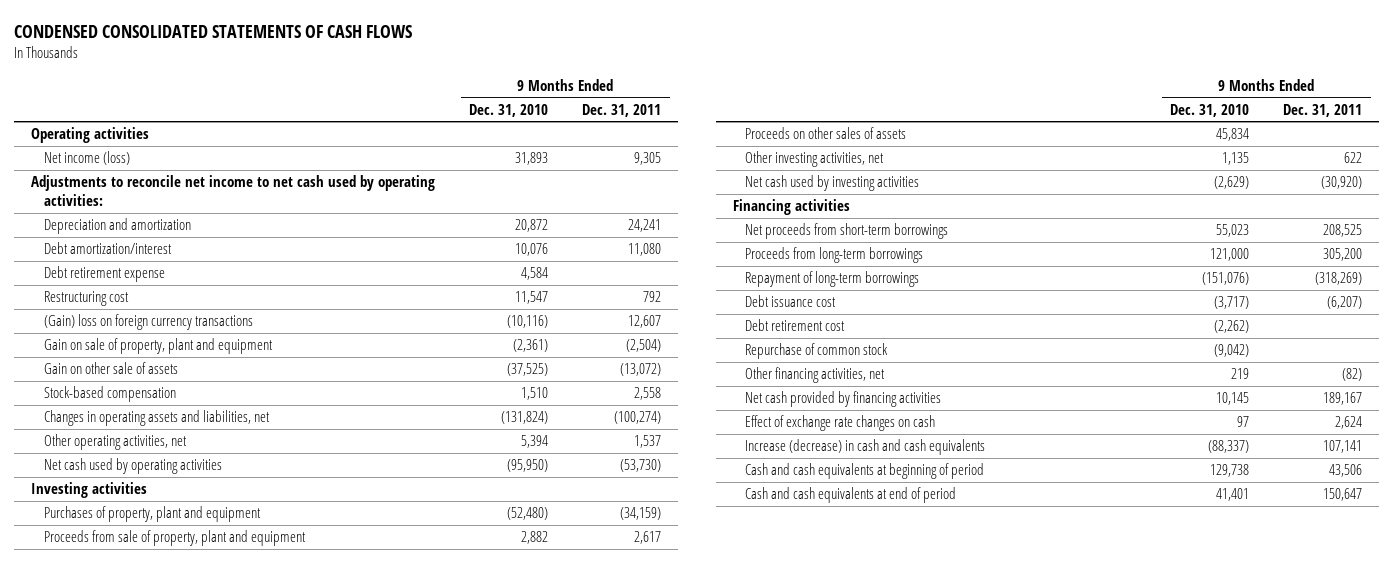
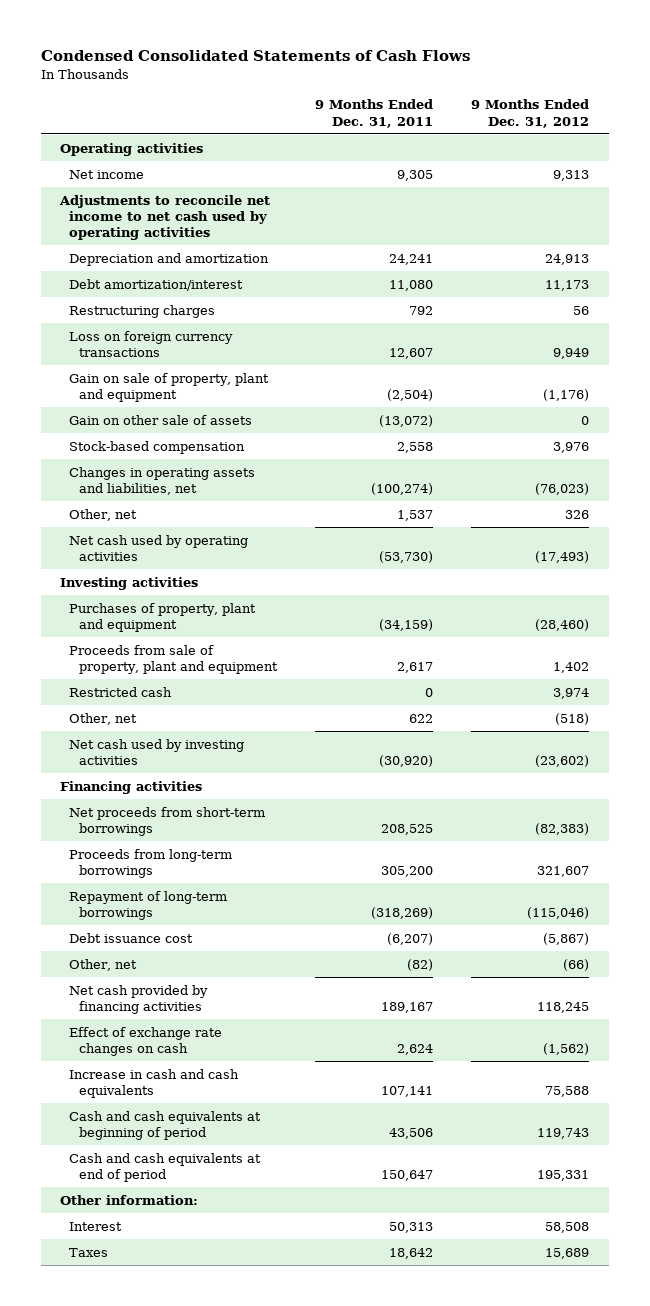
[14,24,413,38] CONDENSED CONSOLIDATED STATEMENTS OF CASH FLOWS -> [41,50,471,62] Condensed Consolidated Statements of Cash Flows
[469,103,549,117] Dec. 31, 2010 -> none
none -> [471,99,590,128] 9 Months Ended Dec. 31, 2012
[43,151,130,166] Net income (loss) -> [69,169,145,179] Net income
[31,175,436,207] Adjustments to reconcile net income to net cash used by operating activities: -> [59,194,271,241] Adjustments to reconcile net income to net cash used by operating activities
[43,266,165,283] Debt retirement expense -> none
[43,291,129,307] Restructuring cost -> [69,304,216,318] Restructuring charges
[43,314,253,331] (Gain) loss on foreign currency transactions -> [69,330,234,357] Loss on foreign currency transactions
[43,434,187,451] Other operating activities, net -> [69,508,138,521] Other, net
[744,127,906,140] Proceeds on other sales of assets -> none
none -> [69,686,173,697] Restricted cash
[744,151,884,168] Other investing activities, net -> [69,712,138,725] Other, net
[744,319,845,332] Debt retirement cost -> none
[744,343,888,360] Repurchase of common stock -> none
[744,367,885,384] Other financing activities, net -> [69,958,138,971] Other, net
[744,439,985,456] Increase (decrease) in cash and cash equivalents -> [69,1068,240,1098] Increase in cash and cash equivalents
none -> [60,1194,199,1205] Other information:
none -> [69,1221,123,1231] Interest
none -> [69,1247,109,1257] Taxes

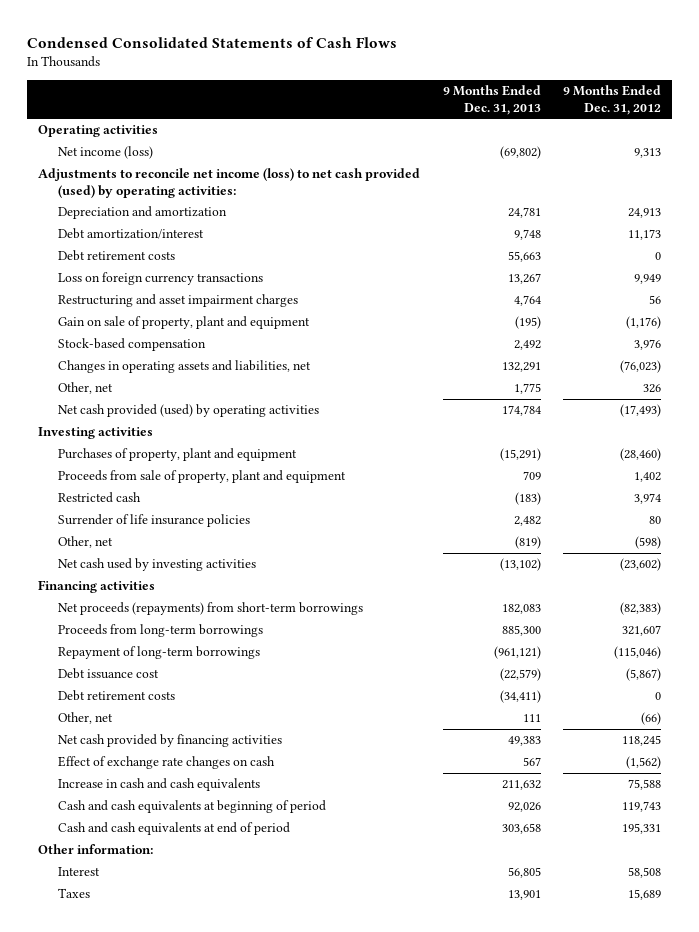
[315,99,434,128] 9 Months Ended Dec. 31, 2011 -> none
none -> [442,84,541,115] 9 Months Ended Dec. 31, 2013
[69,169,145,179] Net income -> [58,146,154,160] Net income (loss)
[59,194,271,241] Adjustments to reconcile net income to net cash used by operating activities -> [38,168,421,199] Adjustments to reconcile net income (loss) to net cash provided (used) by operating activities:
[69,304,216,318] Restructuring charges -> none
none -> [58,250,176,262] Debt retirement costs
none -> [58,294,299,308] Restructuring and asset impairment charges
[69,414,253,425] Gain on other sale of assets -> none
[69,534,249,561] Net cash used by operating activities -> [58,404,320,418] Net cash provided (used) by operating activities
none -> [58,514,251,528] Surrender of life insurance policies
[555,712,590,725] (518) -> [635,536,662,550] (598)
[69,806,266,836] Net proceeds from short-term borrowings -> [58,602,364,616] Net proceeds (repayments) from short-term borrowings
none -> [58,690,176,702] Debt retirement costs

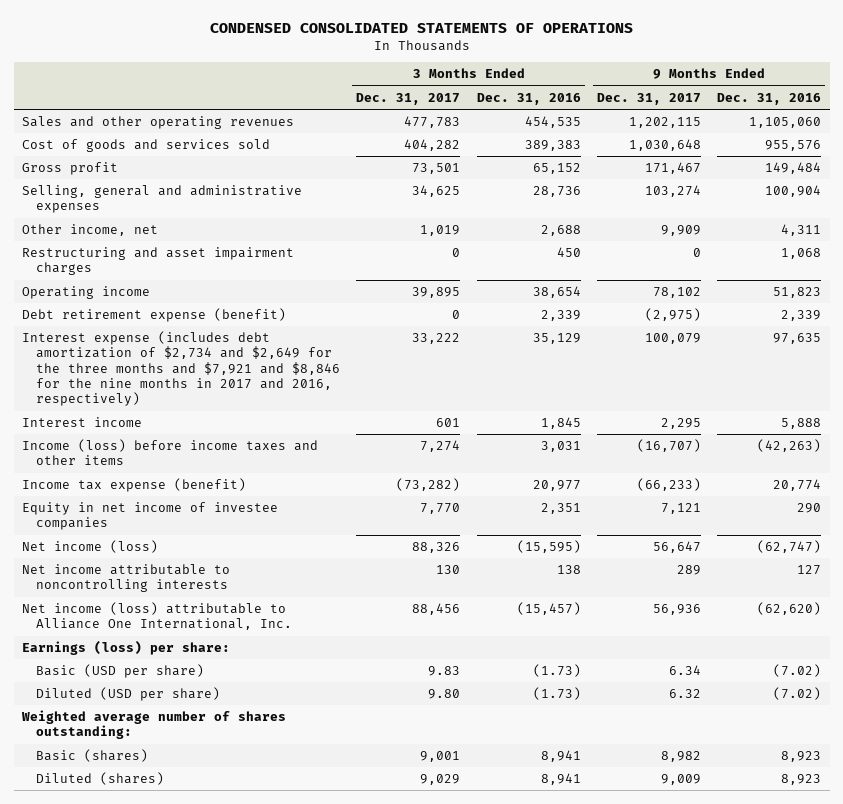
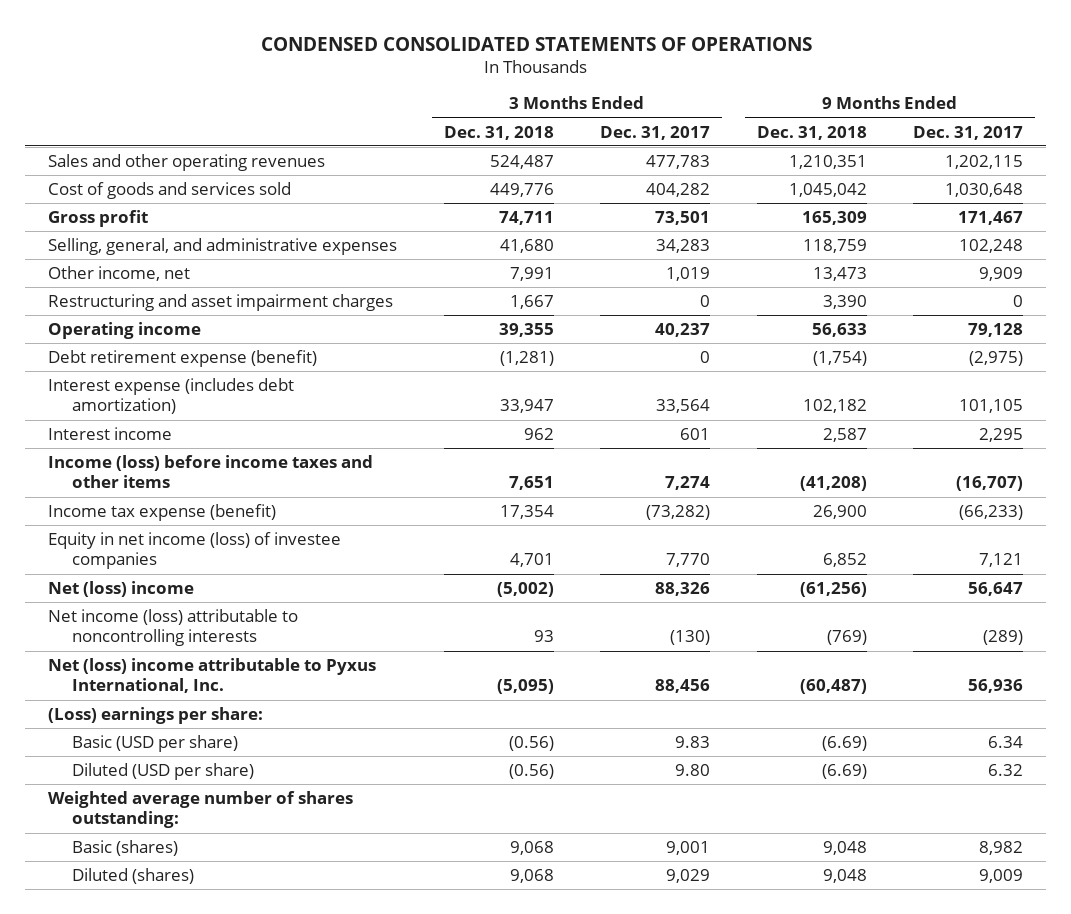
[476,92,581,105] Dec. 31, 2016 -> none
[717,92,822,105] Dec. 31, 2016 -> none
none -> [443,125,554,140] Dec. 31, 2018
none -> [756,125,867,140] Dec. 31, 2018
[22,185,303,214] Selling, general and administrative expenses -> [48,238,398,256] Selling, general, and administrative expenses
[412,185,461,198] 34,625 -> [656,239,711,254] 34,283
[645,185,702,198] 103,274 -> [959,239,1024,254] 102,248
[412,287,461,299] 39,895 -> [655,323,711,338] 40,237
[653,287,702,299] 78,102 -> [968,323,1024,338] 79,128
[22,331,341,407] Interest expense (includes debt amortization of $2,734 and $2,649 for the three months and $7,921 and $8,846 for the nine months in 2017 and 2016, respectively) -> [48,378,295,415] Interest expense (includes debt amortization)
[412,333,461,345] 33,222 -> [656,399,711,414] 33,564
[645,333,702,345] 100,079 -> [959,399,1024,414] 101,105
[22,502,279,531] Equity in net income of investee companies -> [48,532,342,570] Equity in net income (loss) of investee companies
[22,540,159,554] Net income (loss) -> [48,581,195,598] Net (loss) income
[22,564,231,593] Net income attributable to noncontrolling interests -> [48,609,299,647] Net income (loss) attributable to noncontrolling interests
[436,565,461,575] 130 -> [670,630,711,646] (130)
[677,565,702,576] 289 -> [983,630,1024,646] (289)
[22,602,293,631] Net income (loss) attributable to Alliance One International, Inc. -> [48,658,377,694] Net (loss) income attributable to Pyxus International, Inc.
[22,641,231,656] Earnings (loss) per share: -> [48,707,264,725] (Loss) earnings per share:

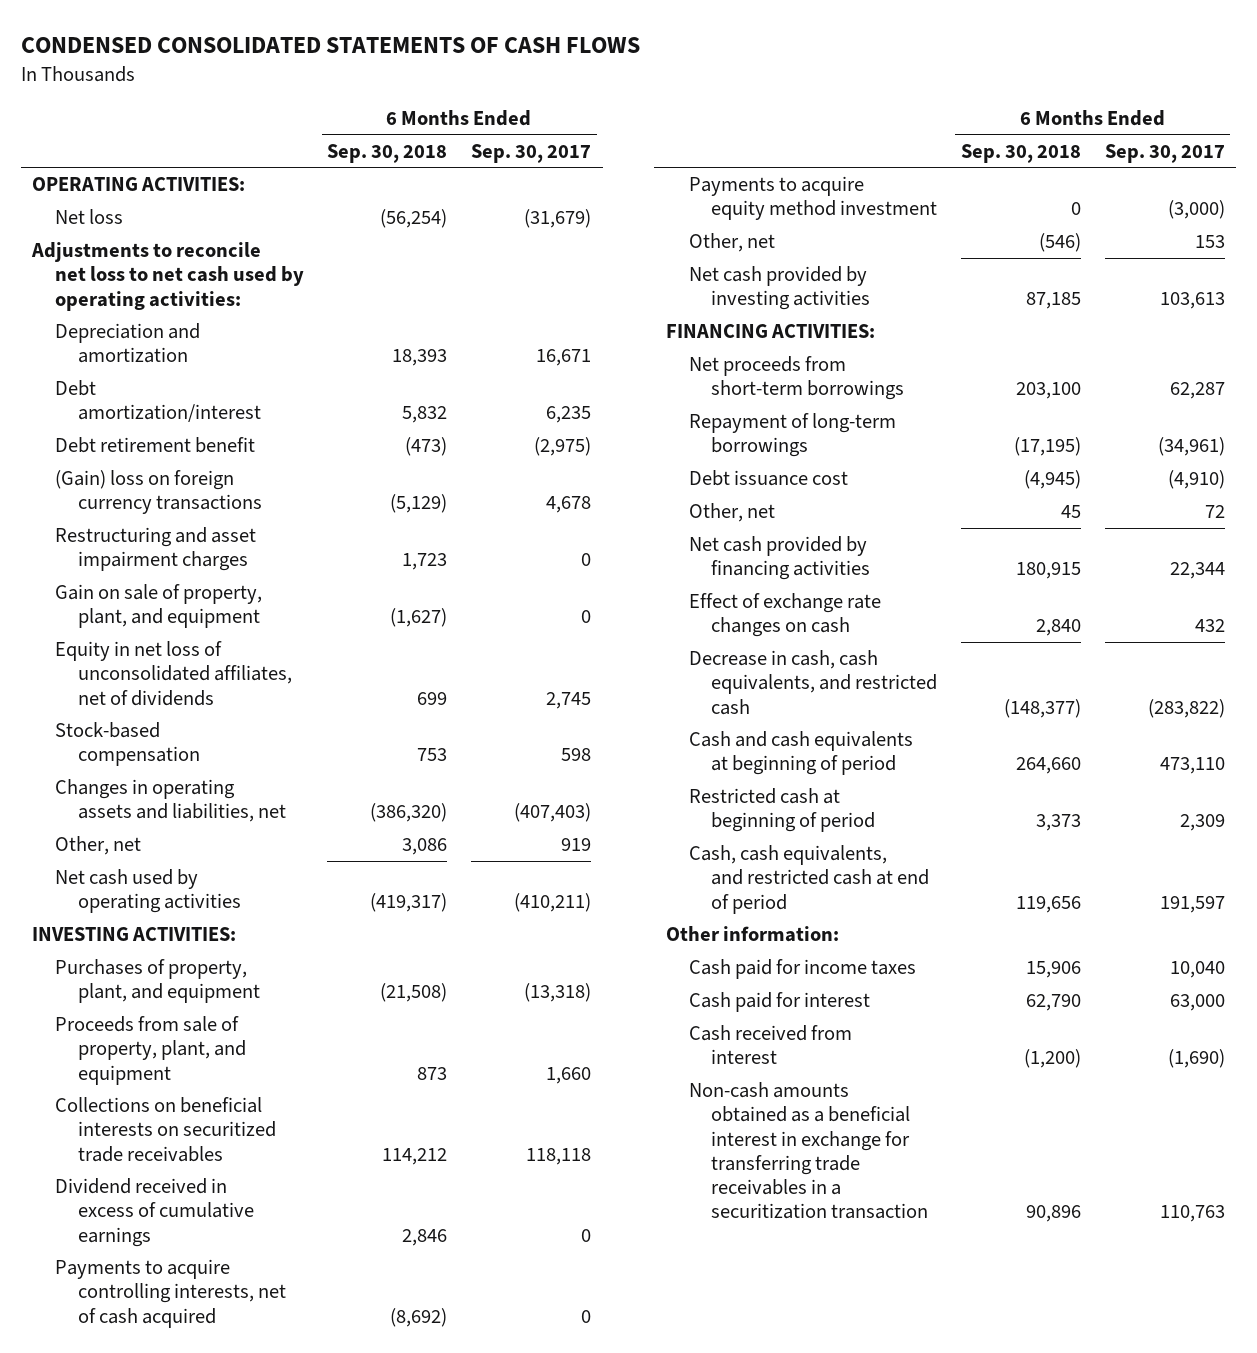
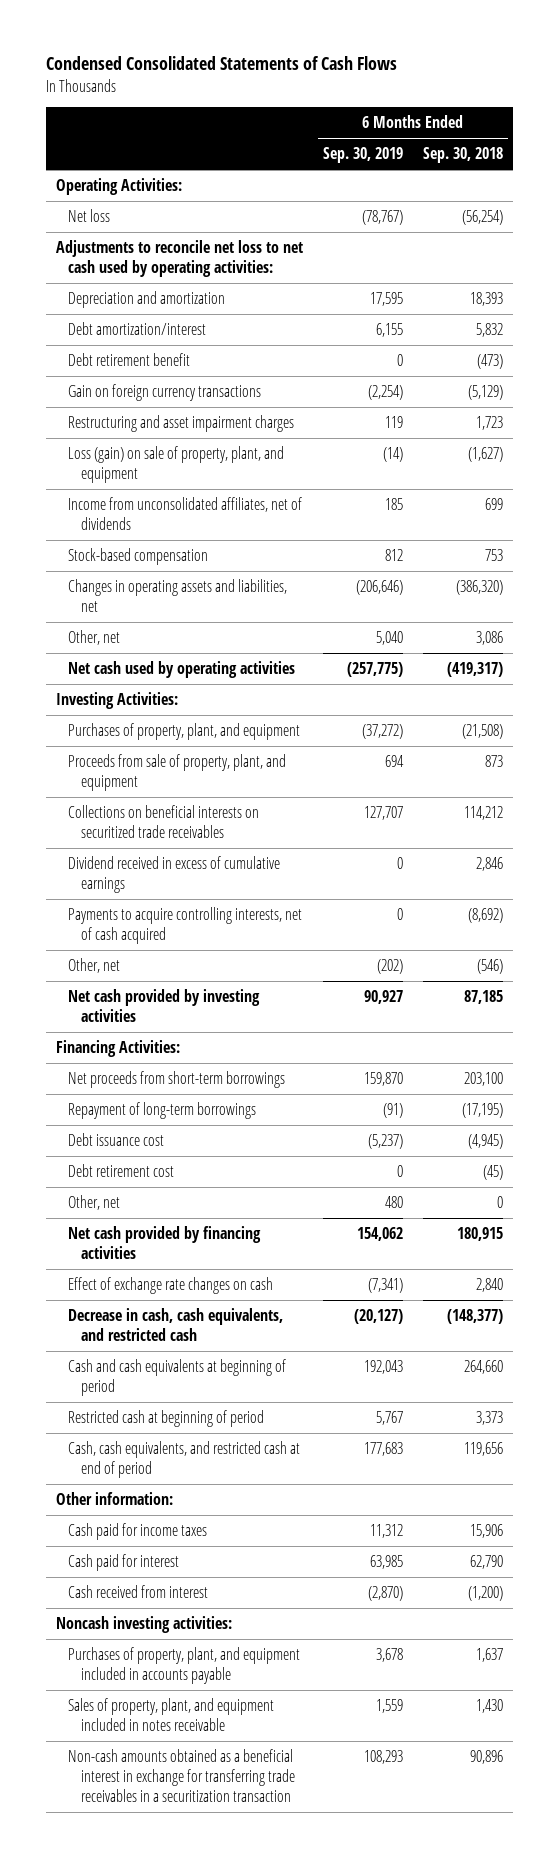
[20,36,640,53] CONDENSED CONSOLIDATED STATEMENTS OF CASH FLOWS -> [45,56,397,71] Condensed Consolidated Statements of Cash Flows
[470,143,591,163] Sep. 30, 2017 -> none
none -> [322,147,403,164] Sep. 30, 2019
[32,177,246,192] OPERATING ACTIVITIES: -> [55,178,182,196] Operating Activities:
[55,470,262,515] (Gain) loss on foreign currency transactions -> [68,384,262,402] Gain on foreign currency transactions
[55,584,263,629] Gain on sale of property, plant, and equipment -> [68,446,285,483] Loss (gain) on sale of property, plant, and equipment
[55,641,292,706] Equity in net loss of unconsolidated affiliates, net of dividends -> [68,497,303,530] Income from unconsolidated affiliates, net of dividends
[32,927,237,942] INVESTING ACTIVITIES: -> [55,692,178,710] Investing Activities:
[688,176,938,221] Payments to acquire equity method investment -> none
[666,324,876,339] FINANCING ACTIVITIES: -> [55,1040,180,1058] Financing Activities:
none -> [68,1164,175,1178] Debt retirement cost
[1061,505,1082,519] 45 -> [496,1196,503,1209] 0
none -> [55,1616,232,1634] Noncash investing activities:
none -> [68,1647,301,1684] Purchases of property, plant, and equipment included in accounts payable
none -> [68,1698,275,1731] Sales of property, plant, and equipment included in notes receivable

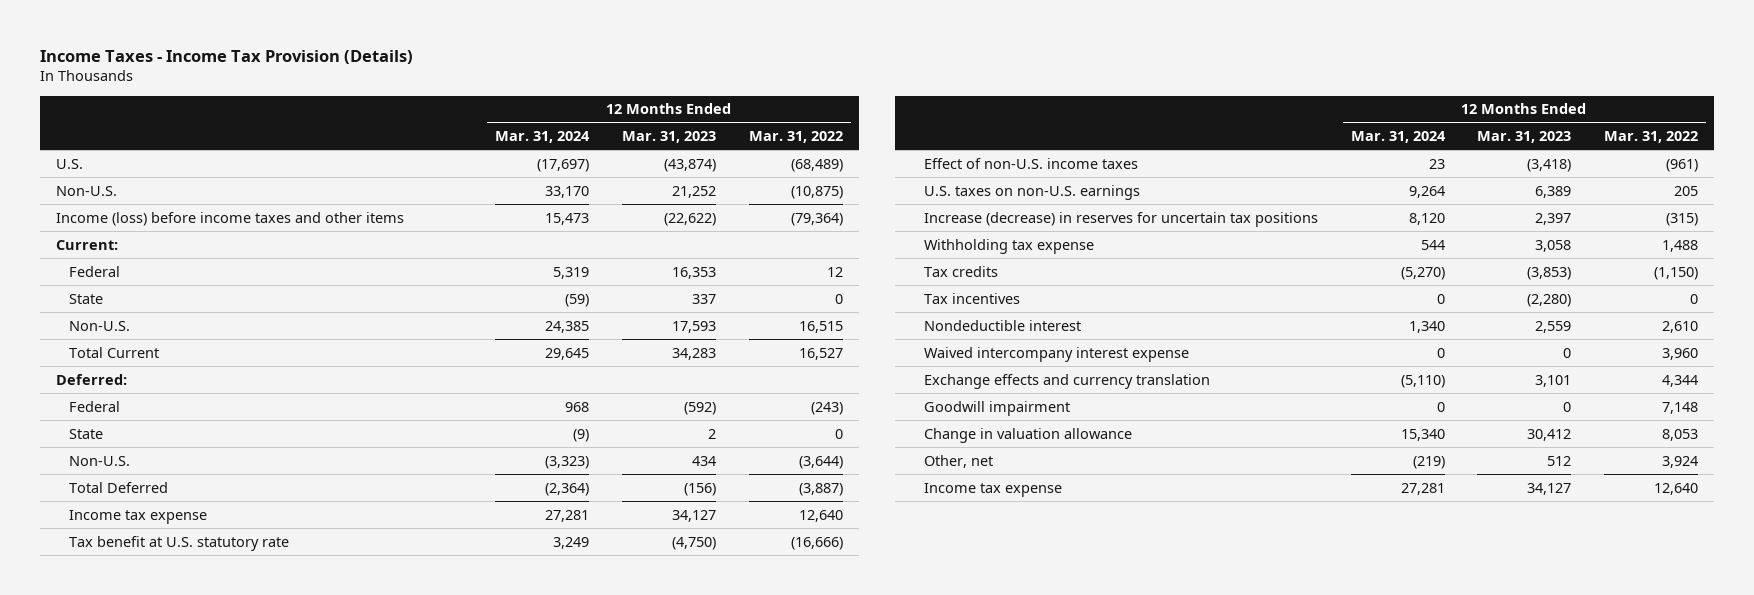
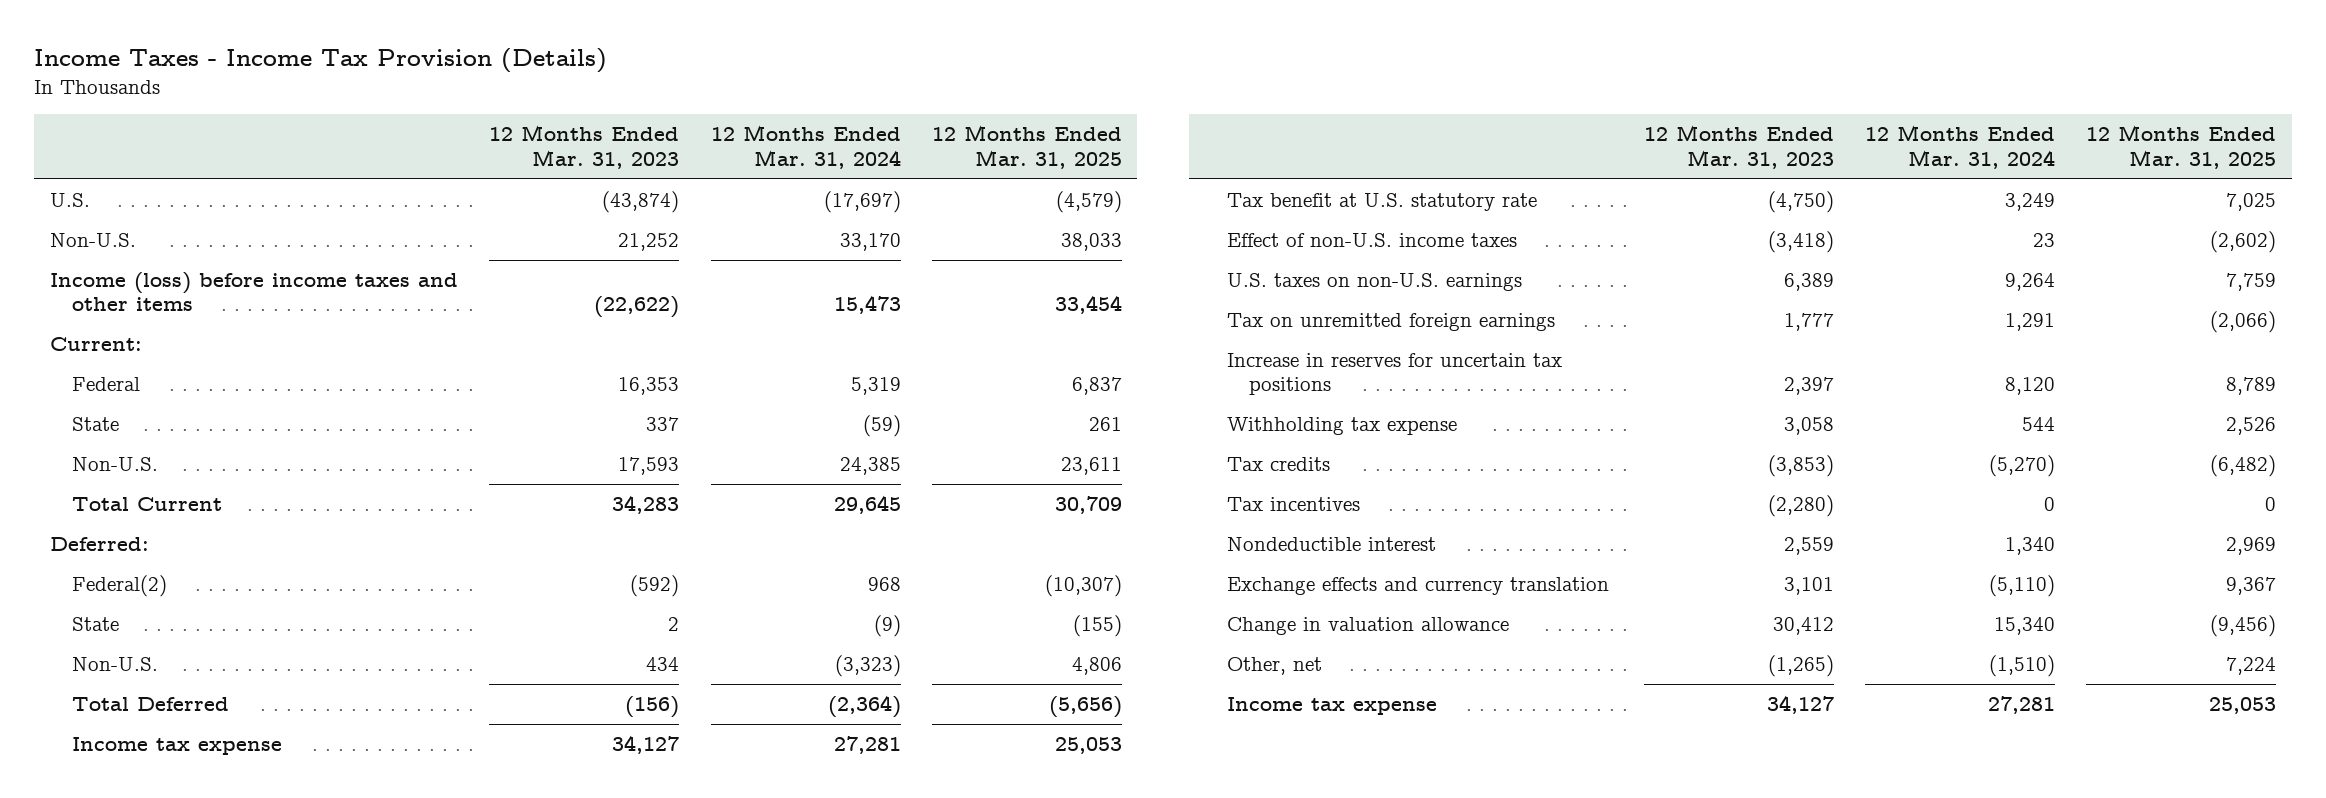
[748,131,843,144] Mar. 31, 2022 -> none
none -> [931,125,1122,169] 12 Months Ended Mar. 31, 2025
[68,400,120,412] Federal -> [72,575,168,598] Federal(2)
none -> [1226,313,1555,332] Tax on unremitted foreign earnings
[924,211,1319,227] Increase (decrease) in reserves for uncertain tax positions -> [1226,353,1562,396] Increase in reserves for uncertain tax positions
[924,346,1190,362] Waived intercompany interest expense -> none
[924,400,1071,416] Goodwill impairment -> none
[1412,455,1445,469] (219) -> [1988,655,2055,678] (1,510)
[1547,455,1572,466] 512 -> [1767,655,1834,678] (1,265)

